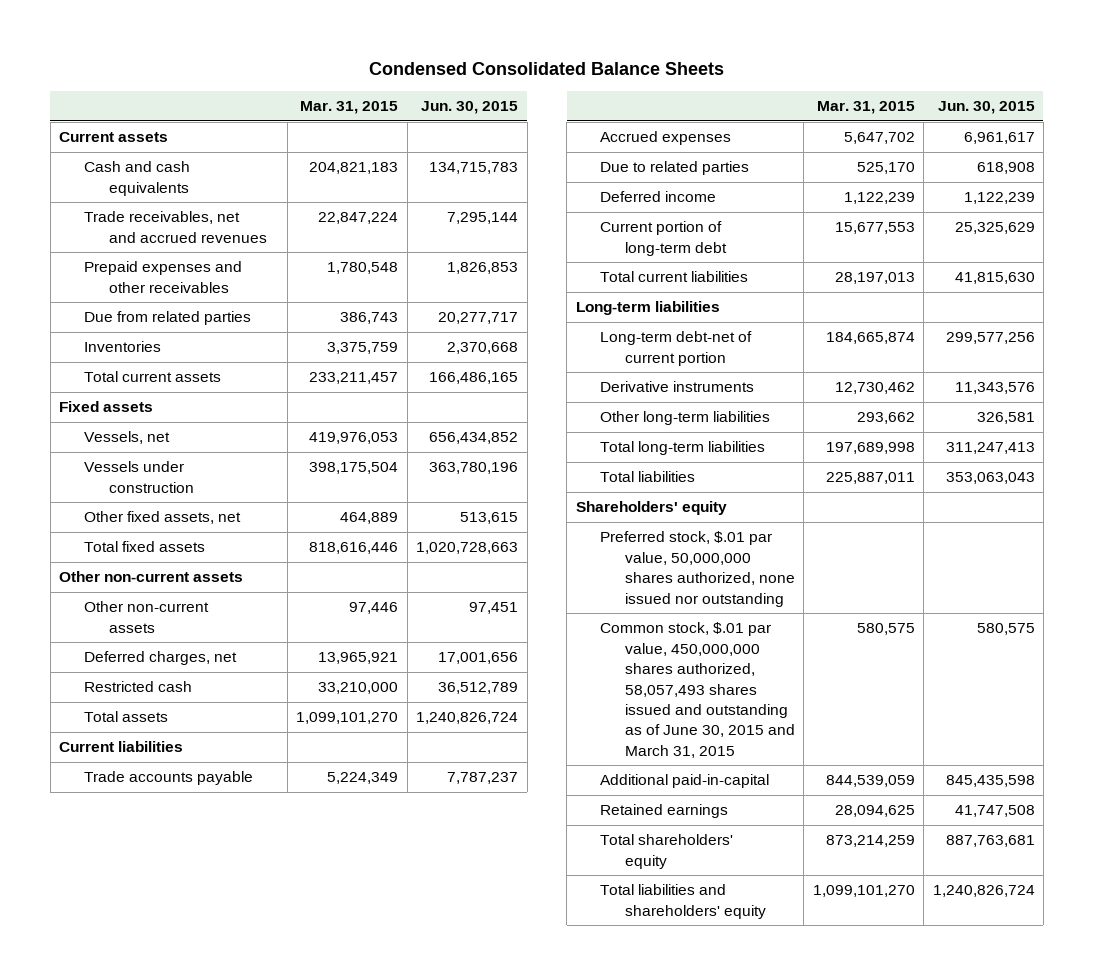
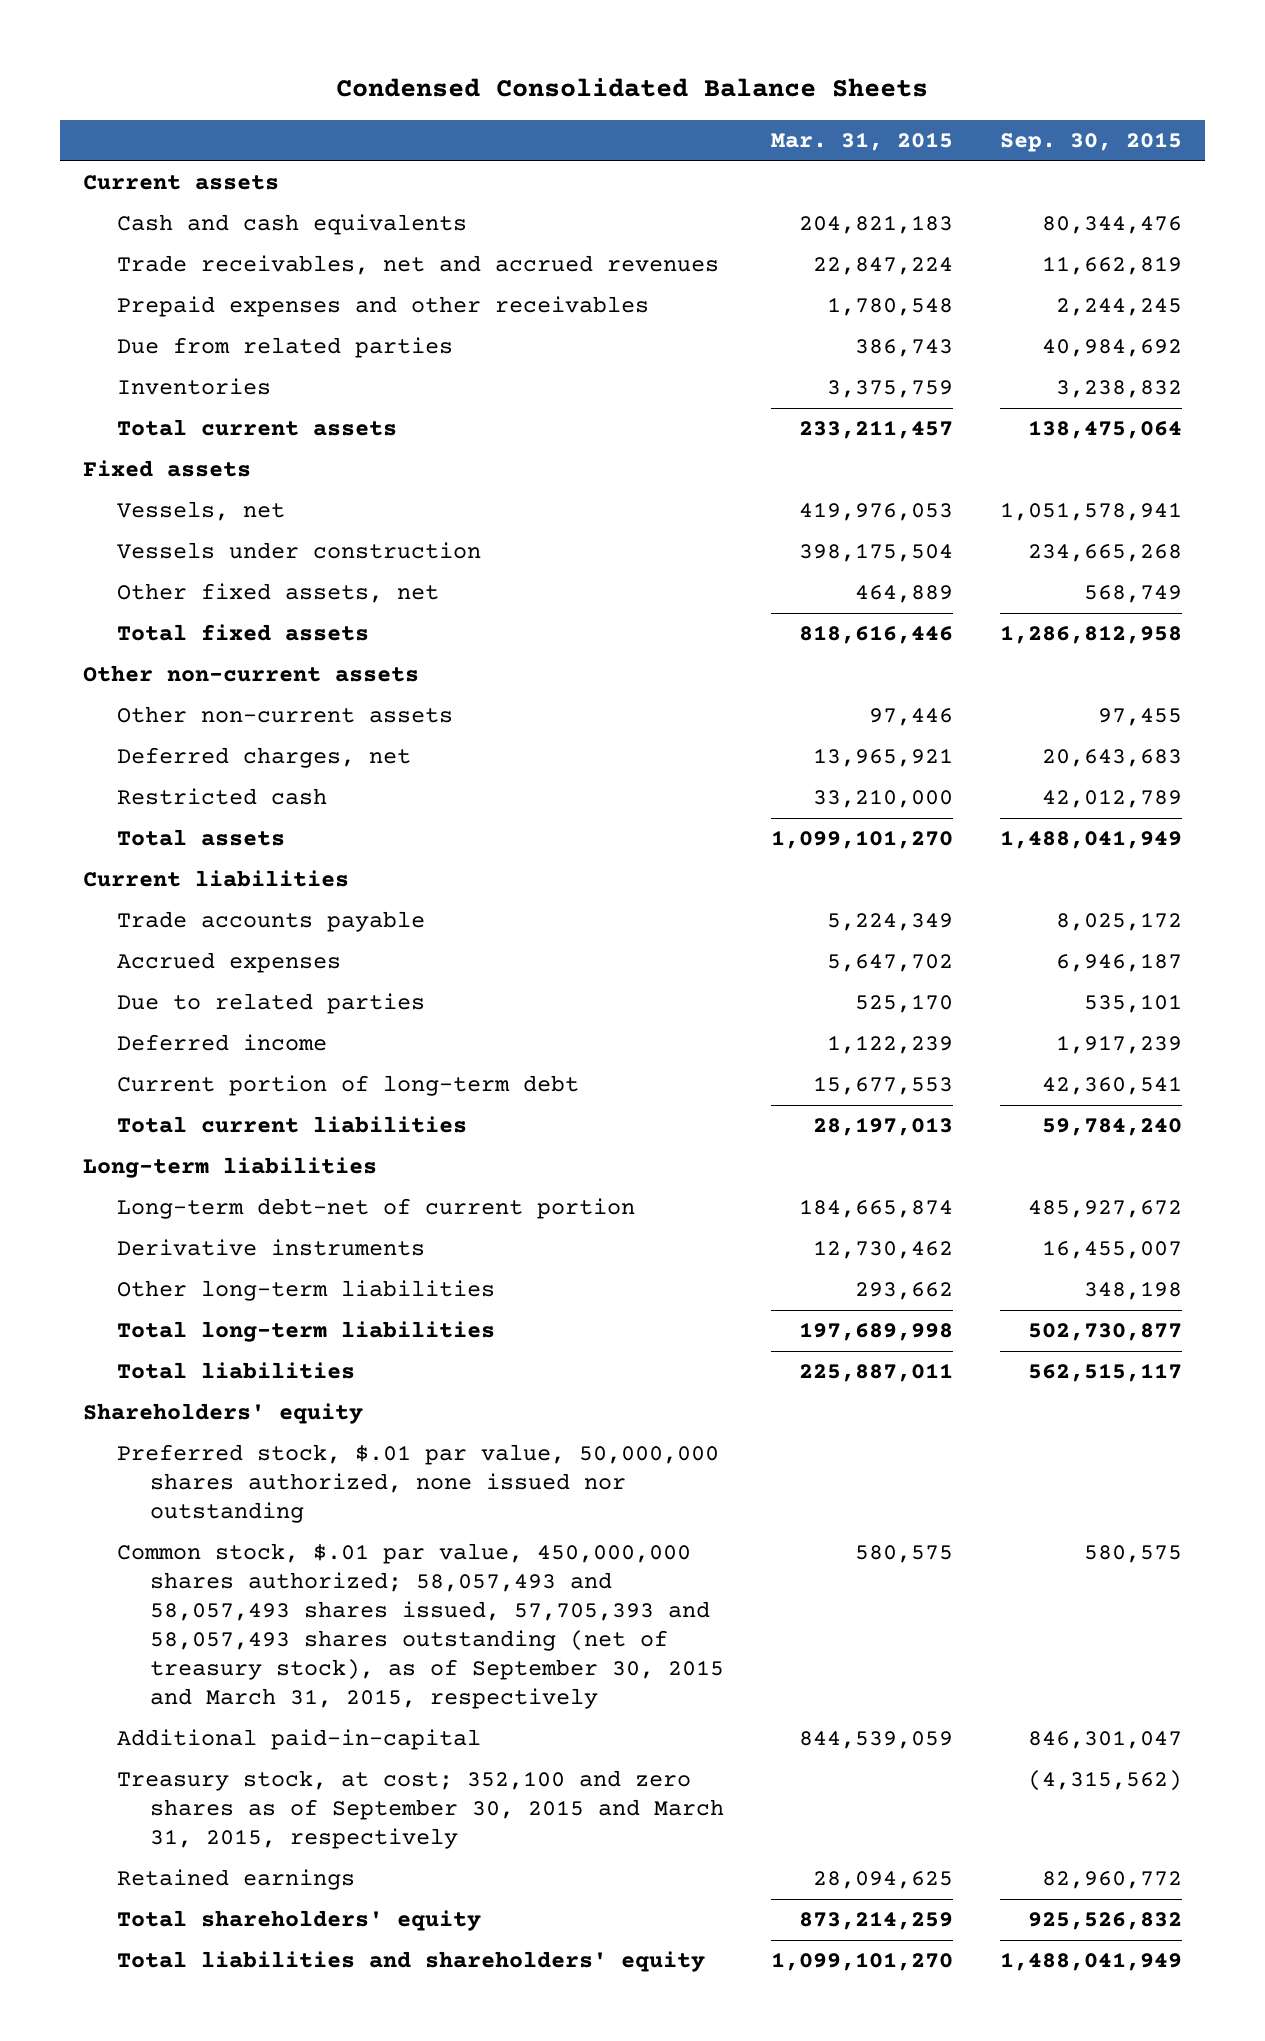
[421,100,519,114] Jun. 30, 2015 -> none
none -> [999,131,1182,152] Sep. 30, 2015
[600,622,795,758] Common stock, $.01 par value, 450,000,000 shares authorized, 58,057,493 shares issued and outstanding as of June 30, 2015 and March 31, 2015 -> [116,1543,725,1709] Common stock, $.01 par value, 450,000,000 shares authorized; 58,057,493 and 58,057,493 shares issued, 57,705,393 and 58,057,493 shares outstanding (net of treasury stock), as of September 30, 2015 and March 31, 2015, respectively
none -> [116,1770,725,1850] Treasury stock, at cost; 352,100 and zero shares as of September 30, 2015 and March 31, 2015, respectively

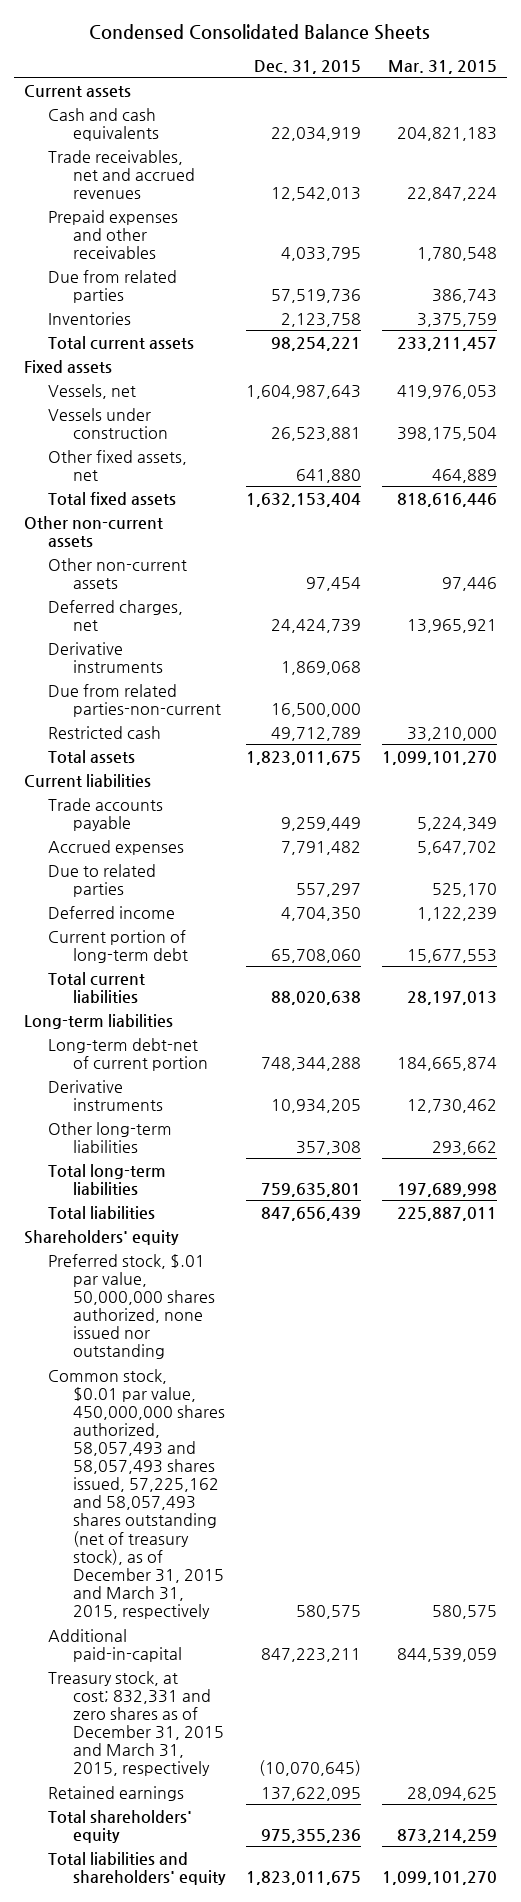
[999,131,1182,152] Sep. 30, 2015 -> none
none -> [253,59,361,74] Dec. 31, 2015
none -> [48,641,163,673] Derivative instruments
none -> [48,683,221,717] Due from related parties-non-current
[116,1543,725,1709] Common stock, $.01 par value, 450,000,000 shares authorized; 58,057,493 and 58,057,493 shares issued, 57,705,393 and 58,057,493 shares outstanding (net of treasury stock), as of September 30, 2015 and March 31, 2015, respectively -> [48,1368,225,1620] Common stock, $0.01 par value, 450,000,000 shares authorized, 58,057,493 and 58,057,493 shares issued, 57,225,162 and 58,057,493 shares outstanding (net of treasury stock), as of December 31, 2015 and March 31, 2015, respectively
[116,1770,725,1850] Treasury stock, at cost; 352,100 and zero shares as of September 30, 2015 and March 31, 2015, respectively -> [48,1670,224,1777] Treasury stock, at cost; 832,331 and zero shares as of December 31, 2015 and March 31, 2015, respectively

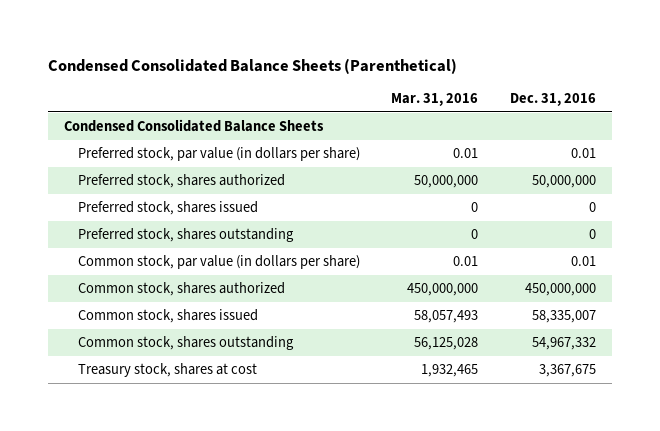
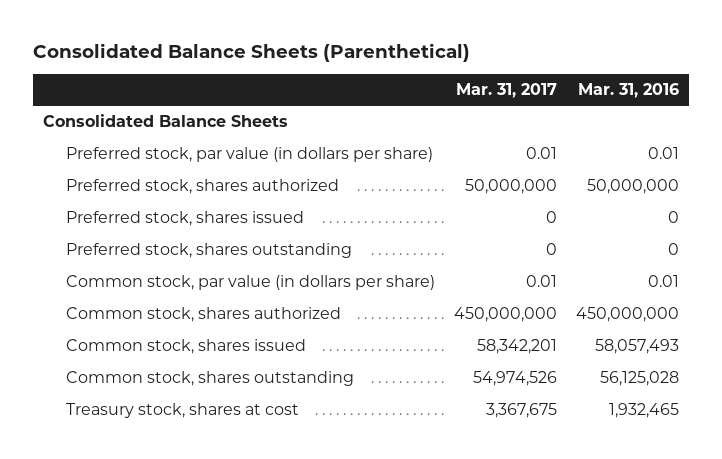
[48,57,458,74] Condensed Consolidated Balance Sheets (Parenthetical) -> [33,42,471,62] Consolidated Balance Sheets (Parenthetical)
[509,93,596,107] Dec. 31, 2016 -> none
none -> [455,83,557,99] Mar. 31, 2017
[64,119,325,133] Condensed Consolidated Balance Sheets -> [42,114,288,128] Consolidated Balance Sheets

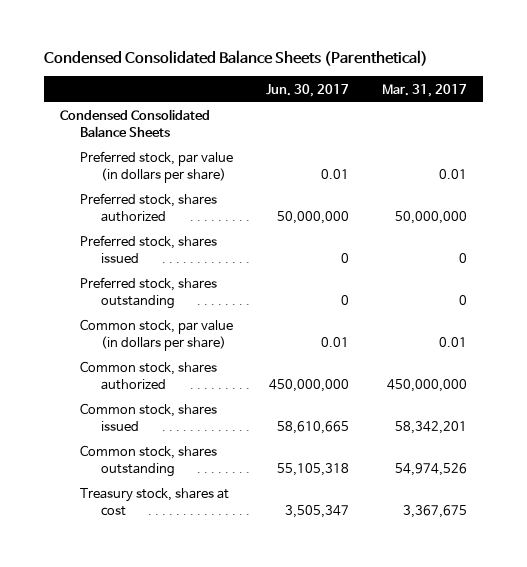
[33,42,471,62] Consolidated Balance Sheets (Parenthetical) -> [43,50,428,67] Condensed Consolidated Balance Sheets (Parenthetical)
[578,83,680,99] Mar. 31, 2016 -> none
none -> [266,83,350,97] Jun. 30, 2017
[42,114,288,128] Consolidated Balance Sheets -> [60,109,211,137] Condensed Consolidated Balance Sheets

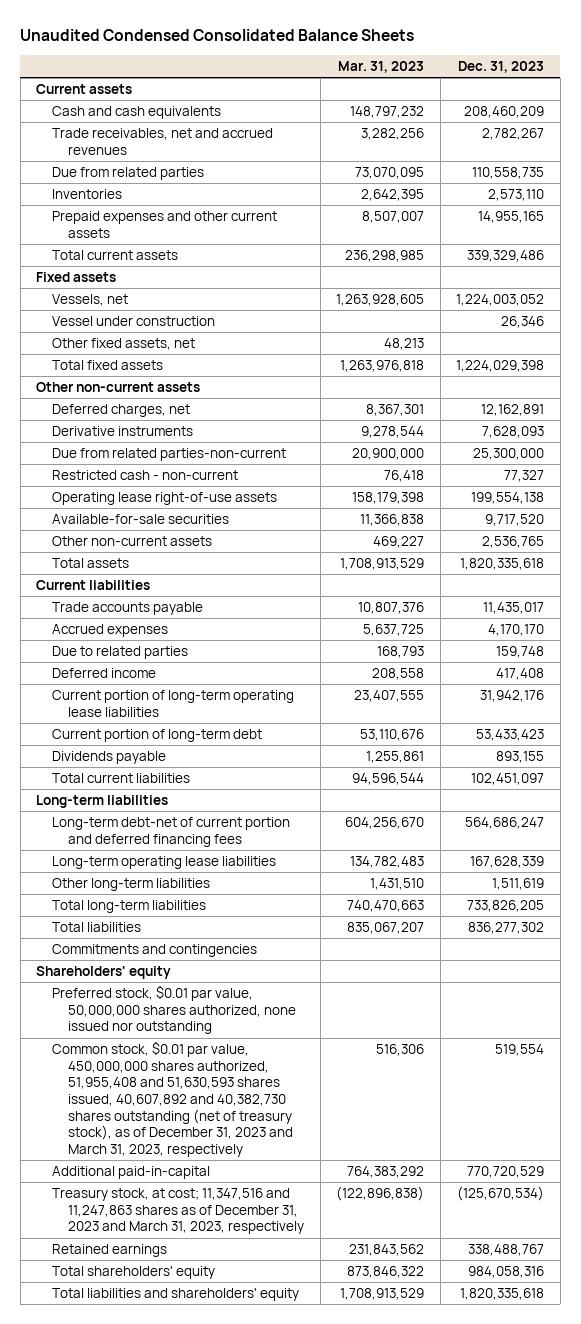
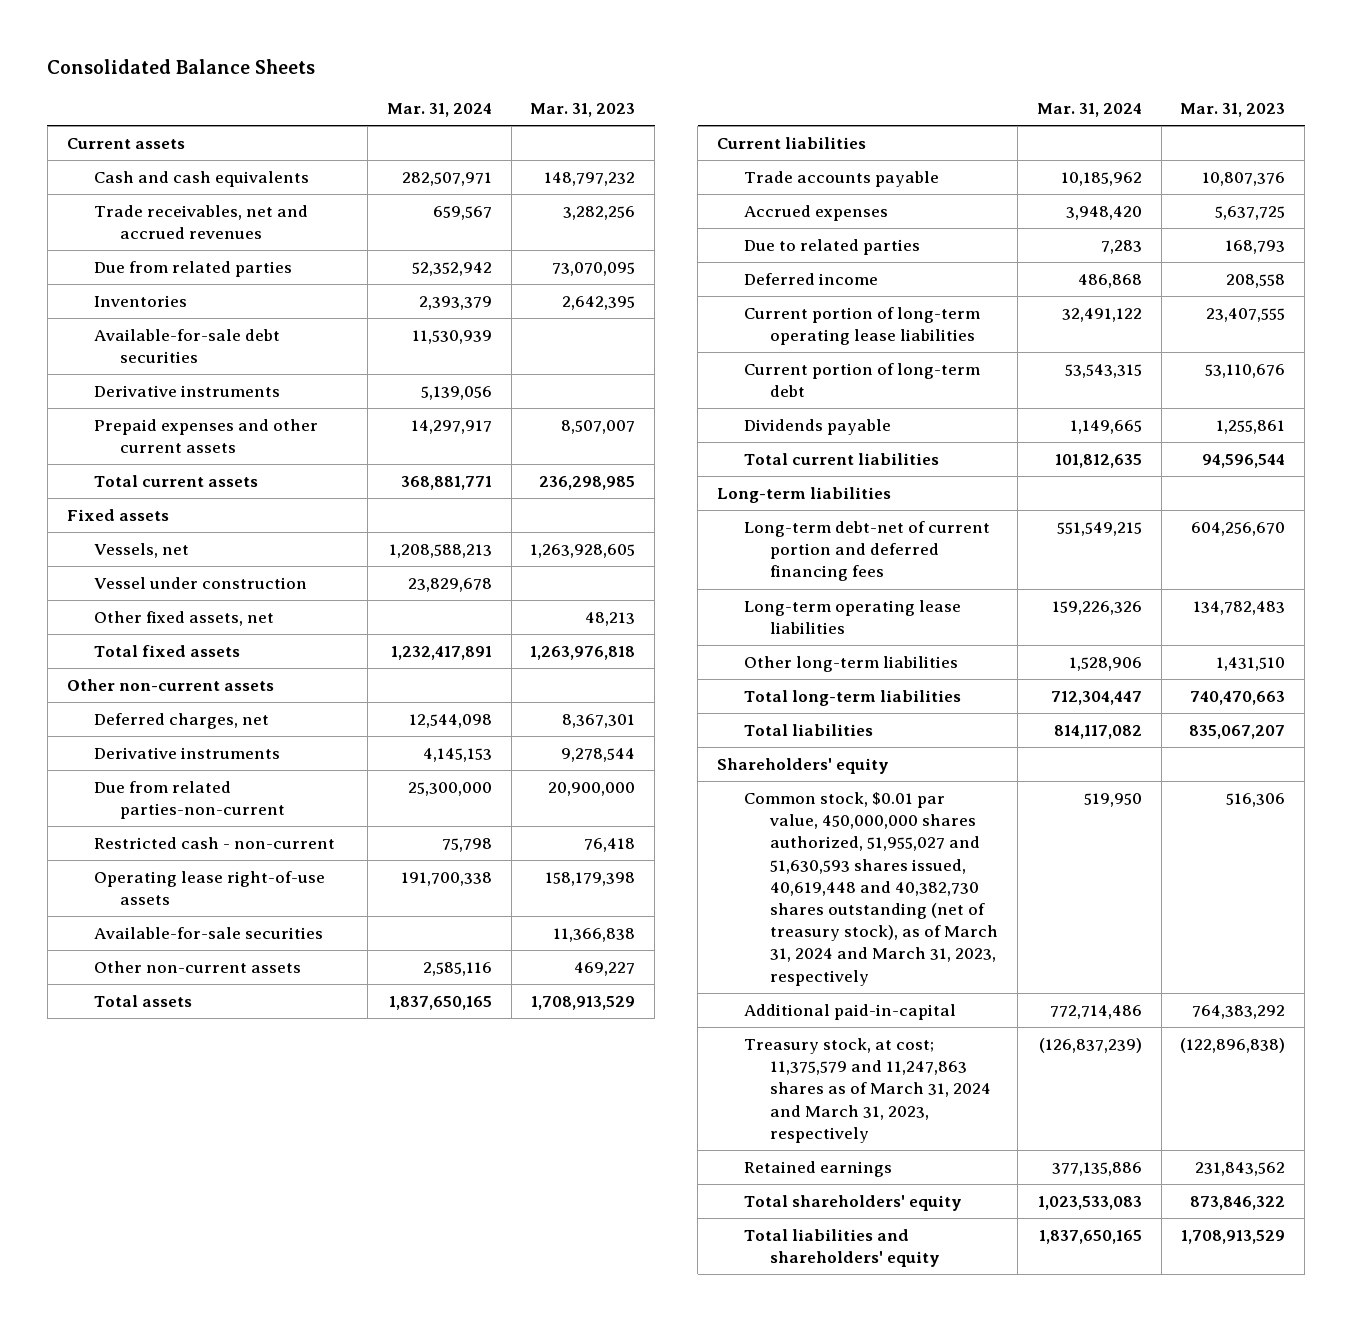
[20,29,415,42] Unaudited Condensed Consolidated Balance Sheets -> [47,59,316,75] Consolidated Balance Sheets
[458,61,545,74] Dec. 31, 2023 -> none
none -> [386,103,492,118] Mar. 31, 2024
none -> [93,329,280,364] Available-for-sale debt securities
none -> [93,385,280,398] Derivative instruments
[52,944,258,958] Commitments and contingencies -> none
[52,985,297,1035] Preferred stock, $0.01 par value, 50,000,000 shares authorized, none issued nor outstanding -> none
[52,1041,294,1158] Common stock, $0.01 par value, 450,000,000 shares authorized, 51,955,408 and 51,630,593 shares issued, 40,607,892 and 40,382,730 shares outstanding (net of treasury stock), as of December 31, 2023 and March 31, 2023, respectively -> [743,792,999,986] Common stock, $0.01 par value, 450,000,000 shares authorized, 51,955,027 and 51,630,593 shares issued, 40,619,448 and 40,382,730 shares outstanding (net of treasury stock), as of March 31, 2024 and March 31, 2023, respectively
[52,1188,305,1235] Treasury stock, at cost; 11,347,516 and 11,247,863 shares as of December 31, 2023 and March 31, 2023, respectively -> [743,1038,992,1143] Treasury stock, at cost; 11,375,579 and 11,247,863 shares as of March 31, 2024 and March 31, 2023, respectively

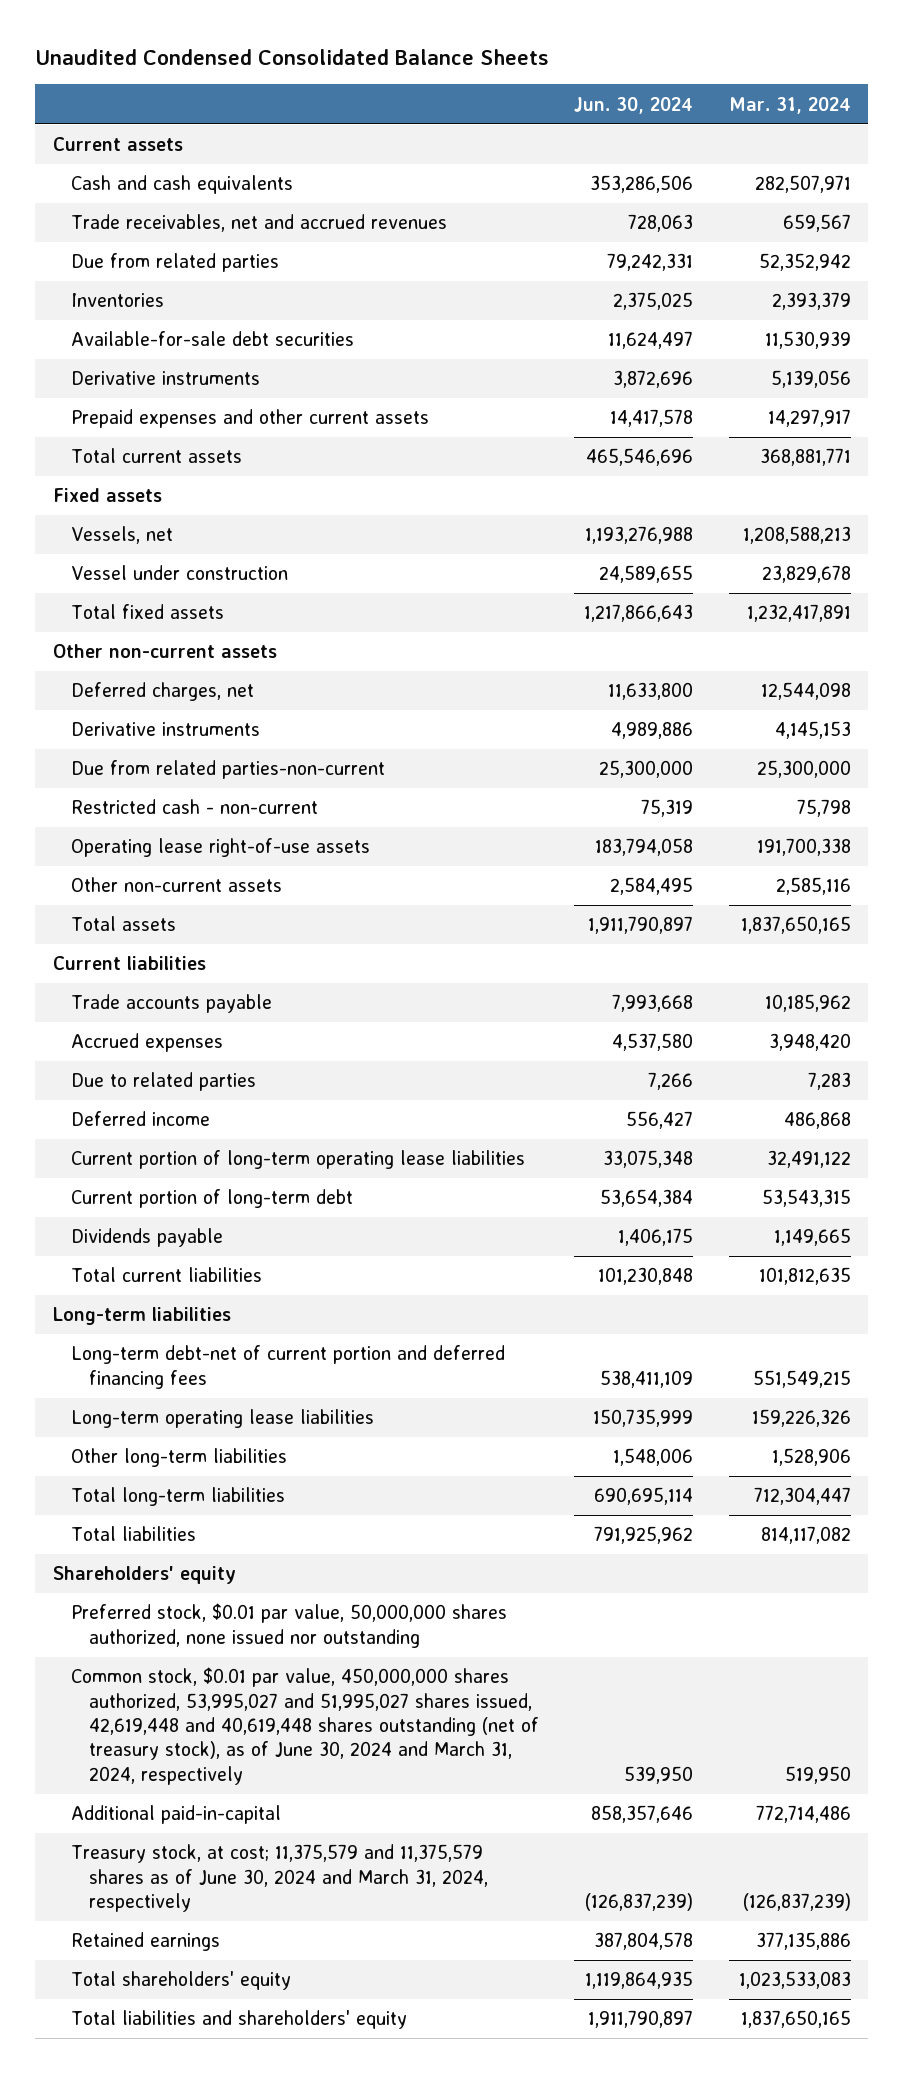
[47,59,316,75] Consolidated Balance Sheets -> [34,48,549,65] Unaudited Condensed Consolidated Balance Sheets
[530,103,636,118] Mar. 31, 2023 -> none
none -> [574,96,694,114] Jun. 30, 2024
[93,611,274,627] Other fixed assets, net -> none
[93,927,323,940] Available-for-sale securities -> none
none -> [70,1603,507,1648] Preferred stock, $0.01 par value, 50,000,000 shares authorized, none issued nor outstanding
[743,792,999,986] Common stock, $0.01 par value, 450,000,000 shares authorized, 51,955,027 and 51,630,593 shares issued, 40,619,448 and 40,382,730 shares outstanding (net of treasury stock), as of March 31, 2024 and March 31, 2023, respectively -> [70,1667,540,1785] Common stock, $0.01 par value, 450,000,000 shares authorized, 53,995,027 and 51,995,027 shares issued, 42,619,448 and 40,619,448 shares outstanding (net of treasury stock), as of June 30, 2024 and March 31, 2024, respectively
[743,1038,992,1143] Treasury stock, at cost; 11,375,579 and 11,247,863 shares as of March 31, 2024 and March 31, 2023, respectively -> [70,1844,489,1913] Treasury stock, at cost; 11,375,579 and 11,375,579 shares as of June 30, 2024 and March 31, 2024, respectively

